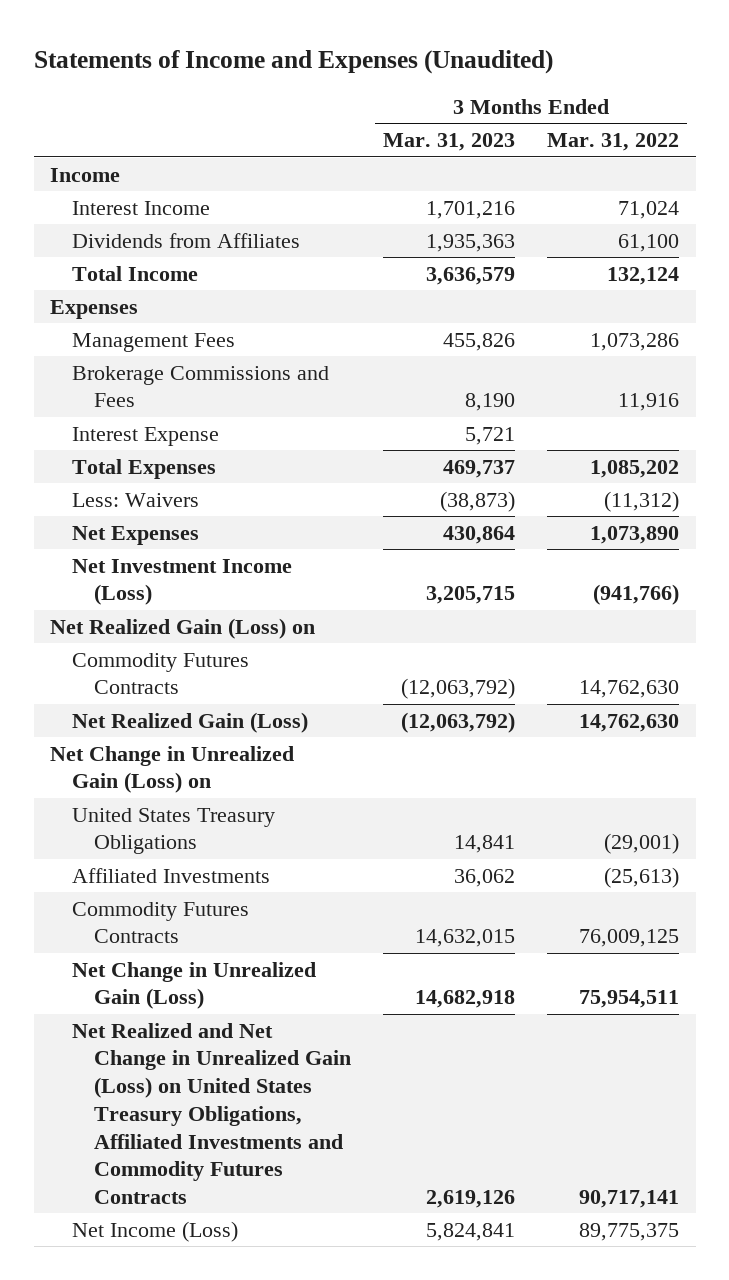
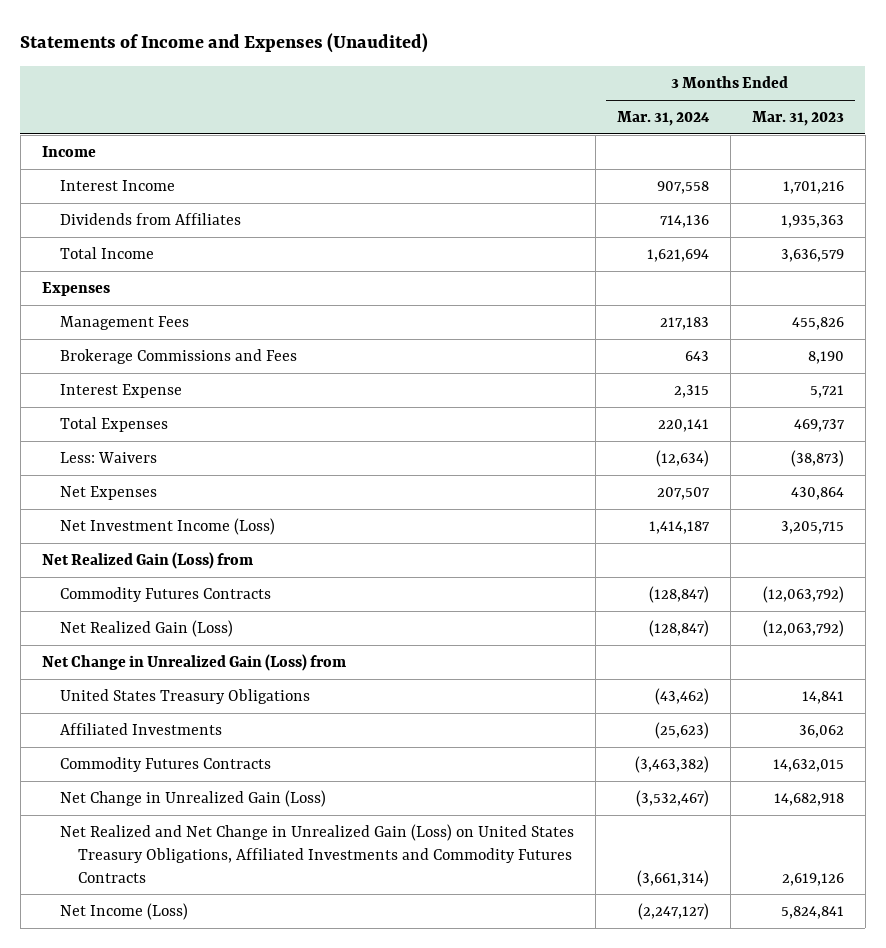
[547,133,680,152] Mar. 31, 2022 -> none
none -> [616,110,710,126] Mar. 31, 2024
[49,617,315,639] Net Realized Gain (Loss) on -> [41,551,253,569] Net Realized Gain (Loss) from
[49,745,294,794] Net Change in Unrealized Gain (Loss) on -> [41,653,346,671] Net Change in Unrealized Gain (Loss) from

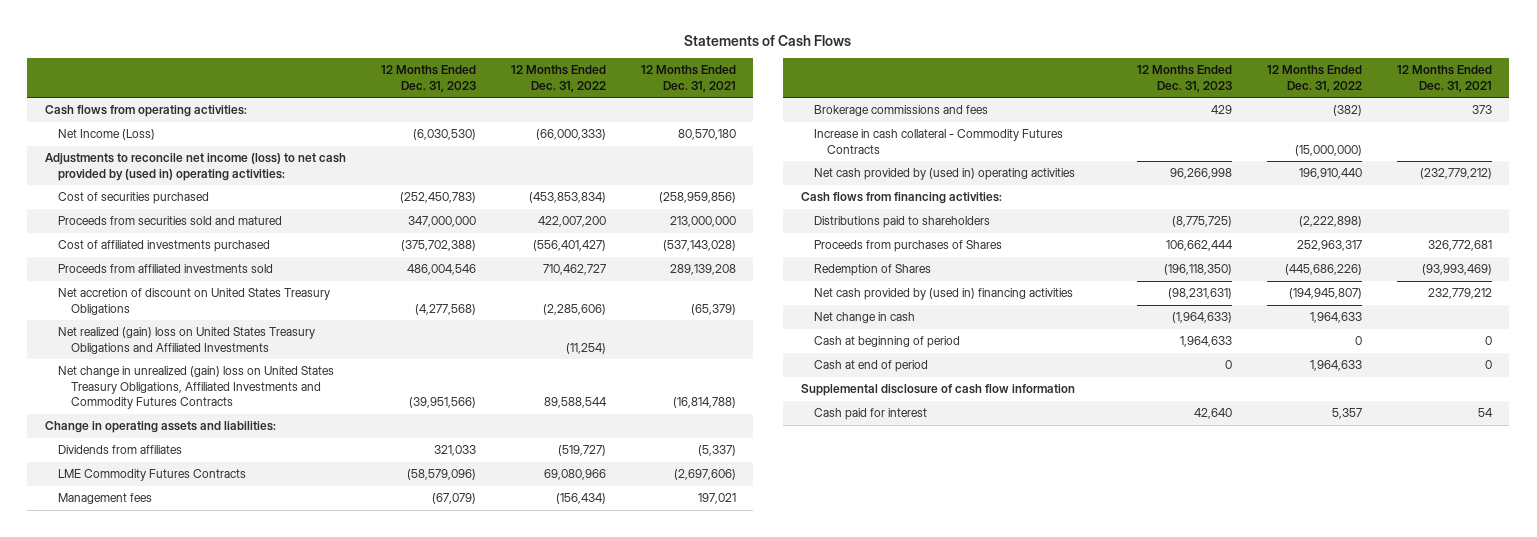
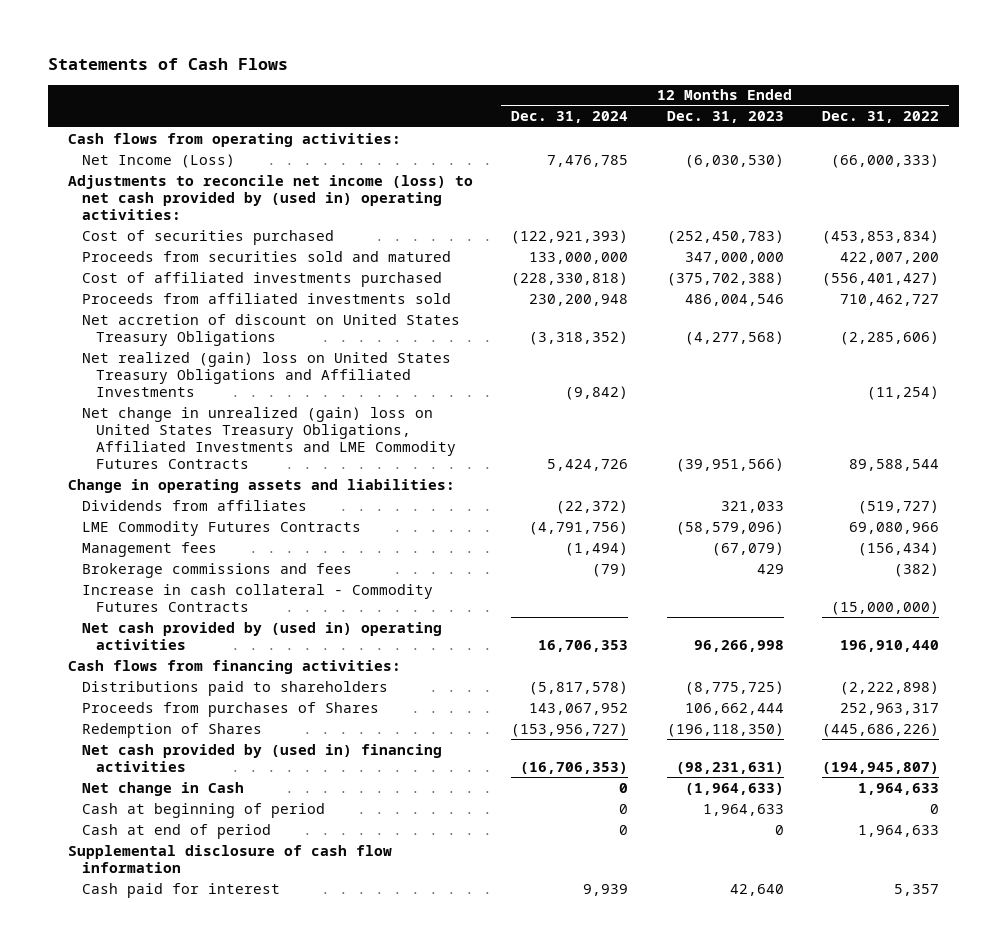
[640,65,736,92] 12 Months Ended Dec. 31, 2021 -> none
none -> [511,111,629,124] Dec. 31, 2024
[57,366,334,410] Net change in unrealized (gain) loss on United States Treasury Obligations, Affiliated Investments and Commodity Futures Contracts -> [81,406,457,469] Net change in unrealized (gain) loss on United States Treasury Obligations, Affiliated Investments and LME Commodity Futures Contracts
[813,312,915,324] Net change in cash -> [81,781,244,796] Net change in Cash

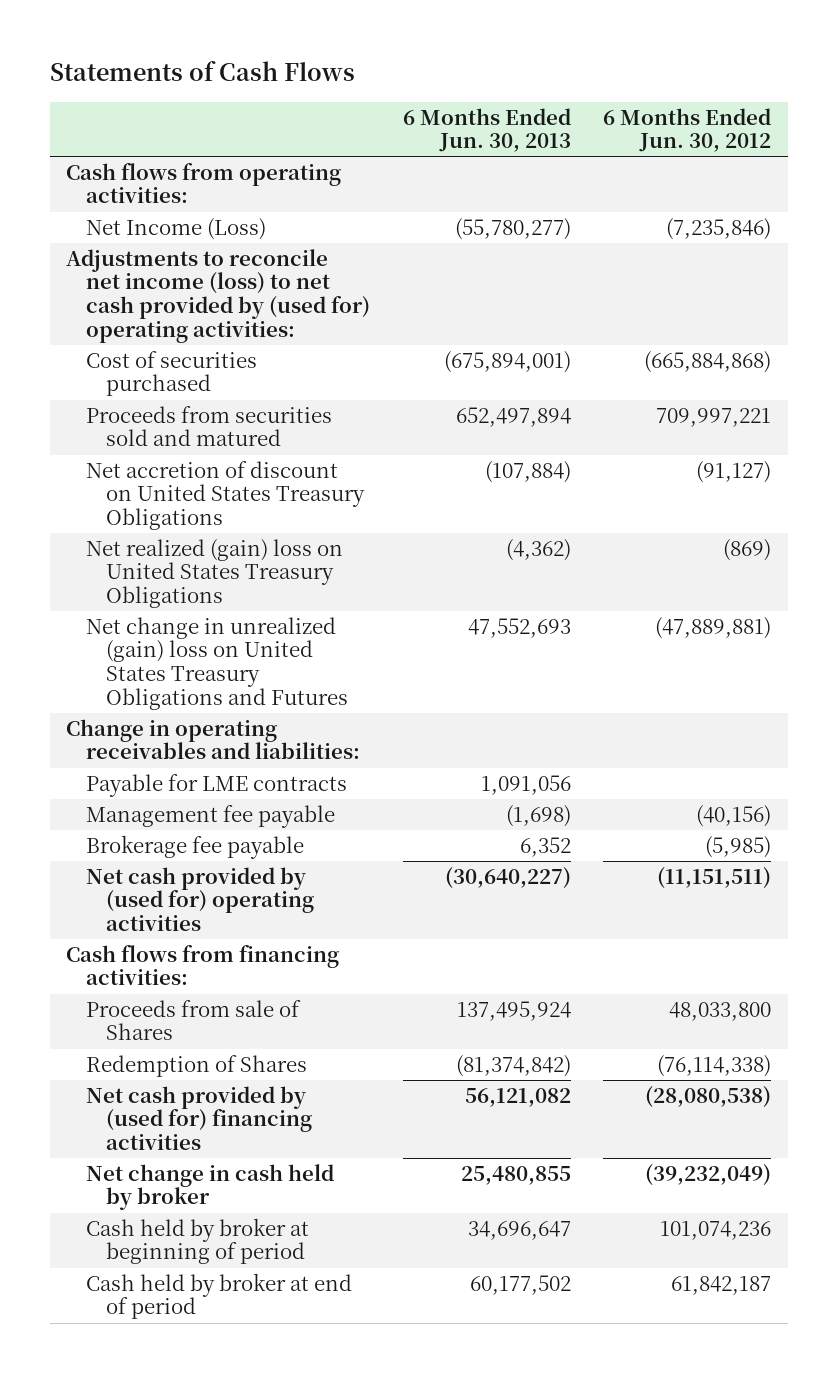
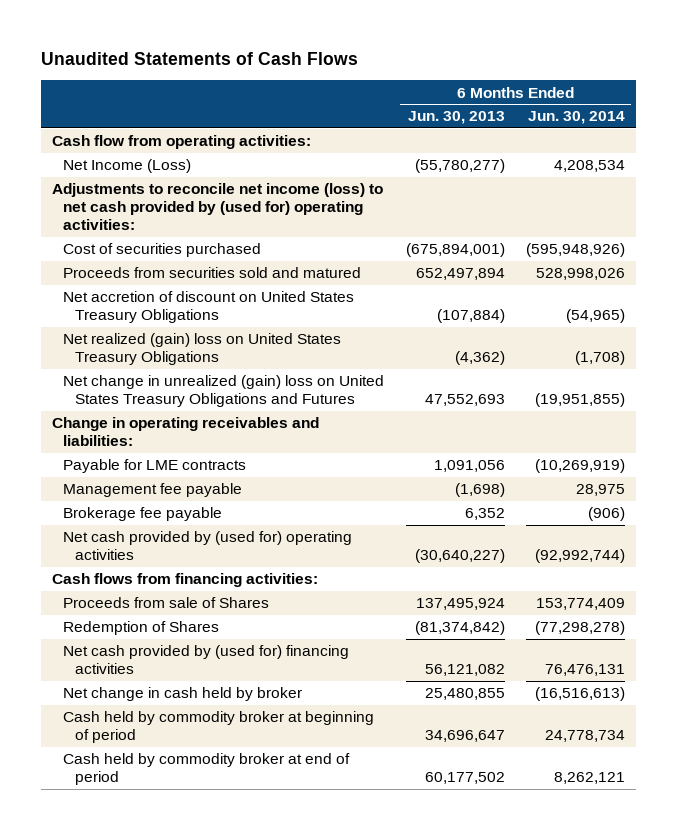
[49,61,355,82] Statements of Cash Flows -> [41,51,359,65] Unaudited Statements of Cash Flows
[603,107,772,153] 6 Months Ended Jun. 30, 2012 -> none
none -> [528,111,626,125] Jun. 30, 2014
[65,162,341,204] Cash flows from operating activities: -> [51,135,311,150] Cash flow from operating activities:
[85,1217,309,1265] Cash held by broker at beginning of period -> [63,711,375,744] Cash held by commodity broker at beginning of period
[85,1272,352,1320] Cash held by broker at end of period -> [63,753,351,786] Cash held by commodity broker at end of period

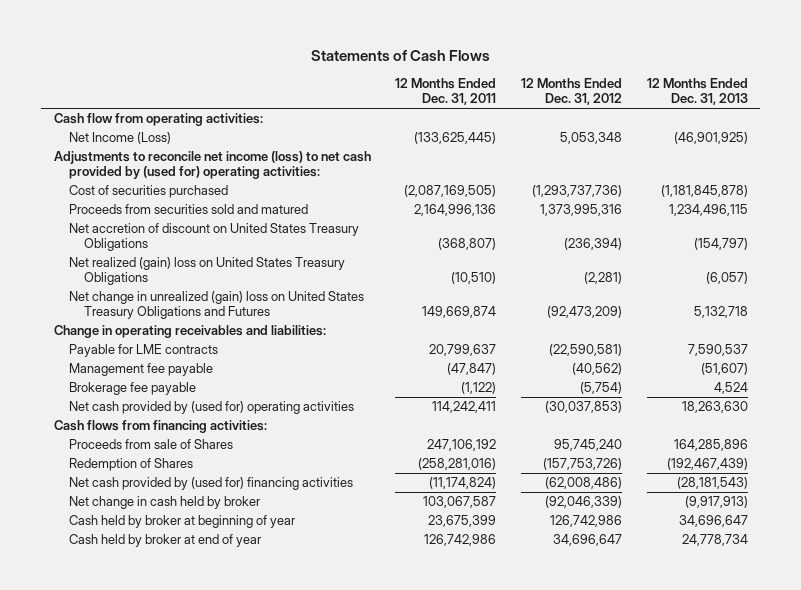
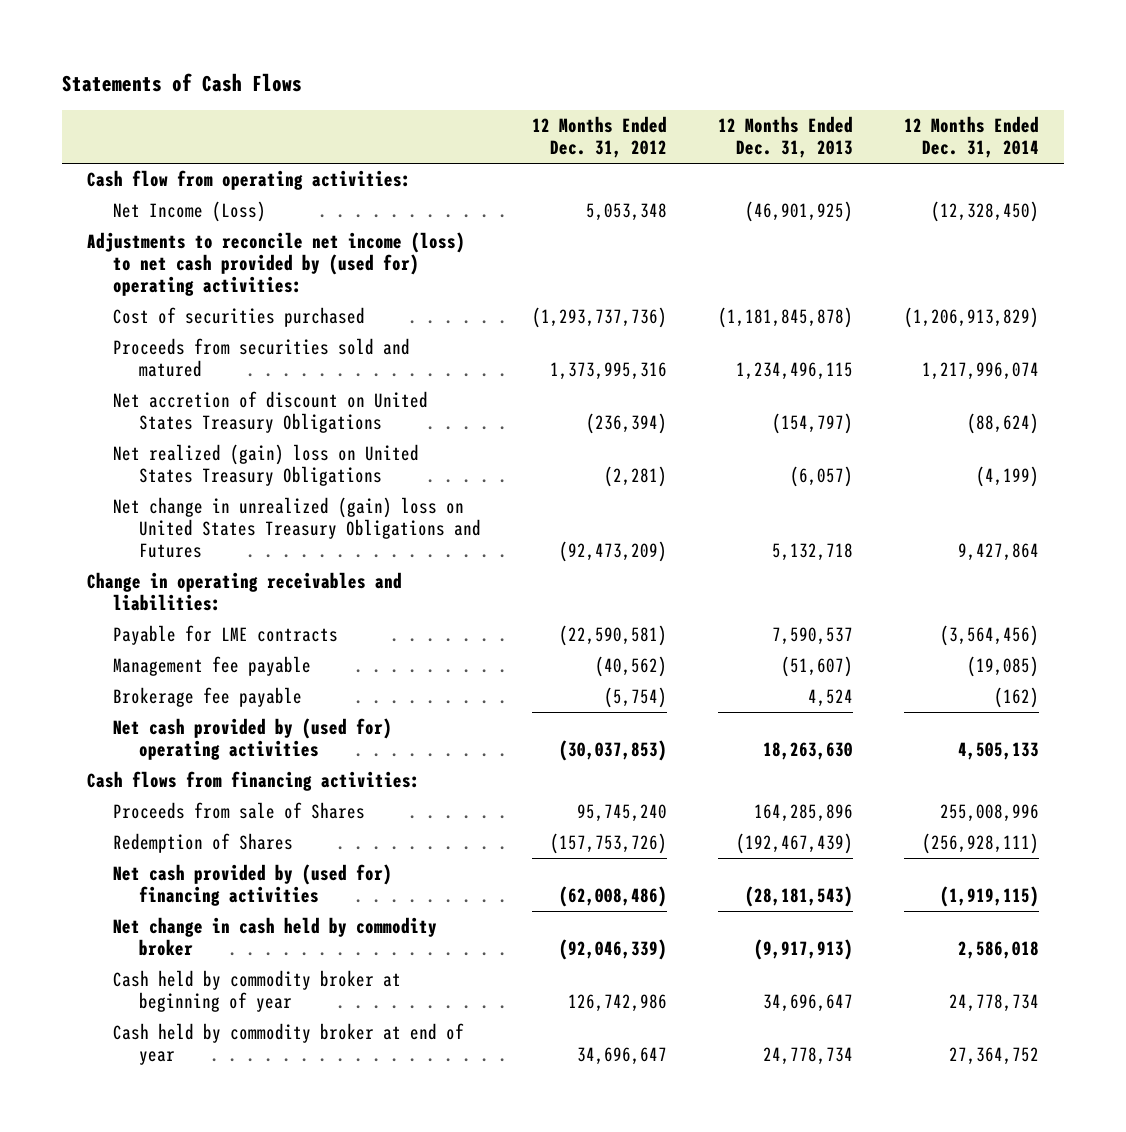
[395,78,497,106] 12 Months Ended Dec. 31, 2011 -> none
none -> [903,116,1039,158] 12 Months Ended Dec. 31, 2014
[68,496,260,510] Net change in cash held by broker -> [113,917,438,957] Net change in cash held by commodity broker
[68,515,295,529] Cash held by broker at beginning of year -> [113,970,402,1013] Cash held by commodity broker at beginning of year
[68,534,261,548] Cash held by broker at end of year -> [113,1023,465,1066] Cash held by commodity broker at end of year

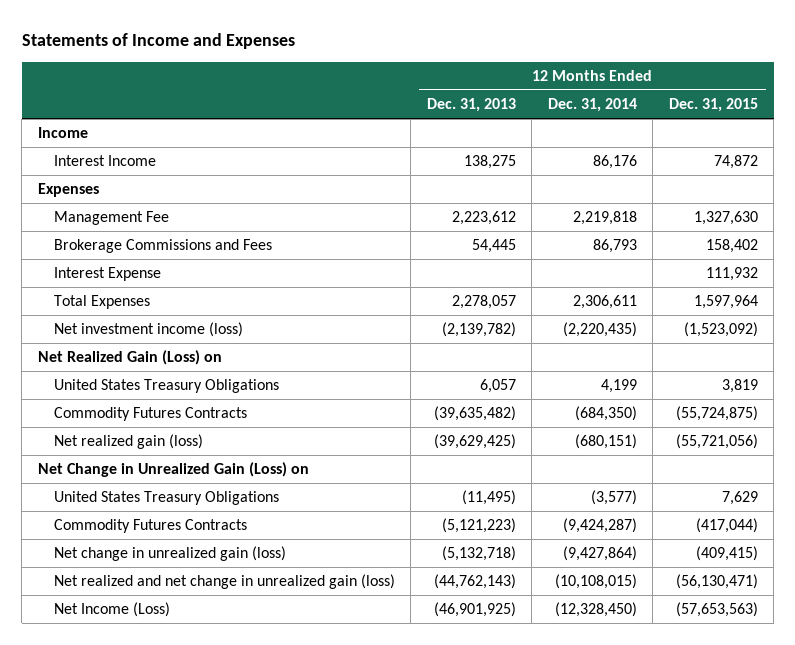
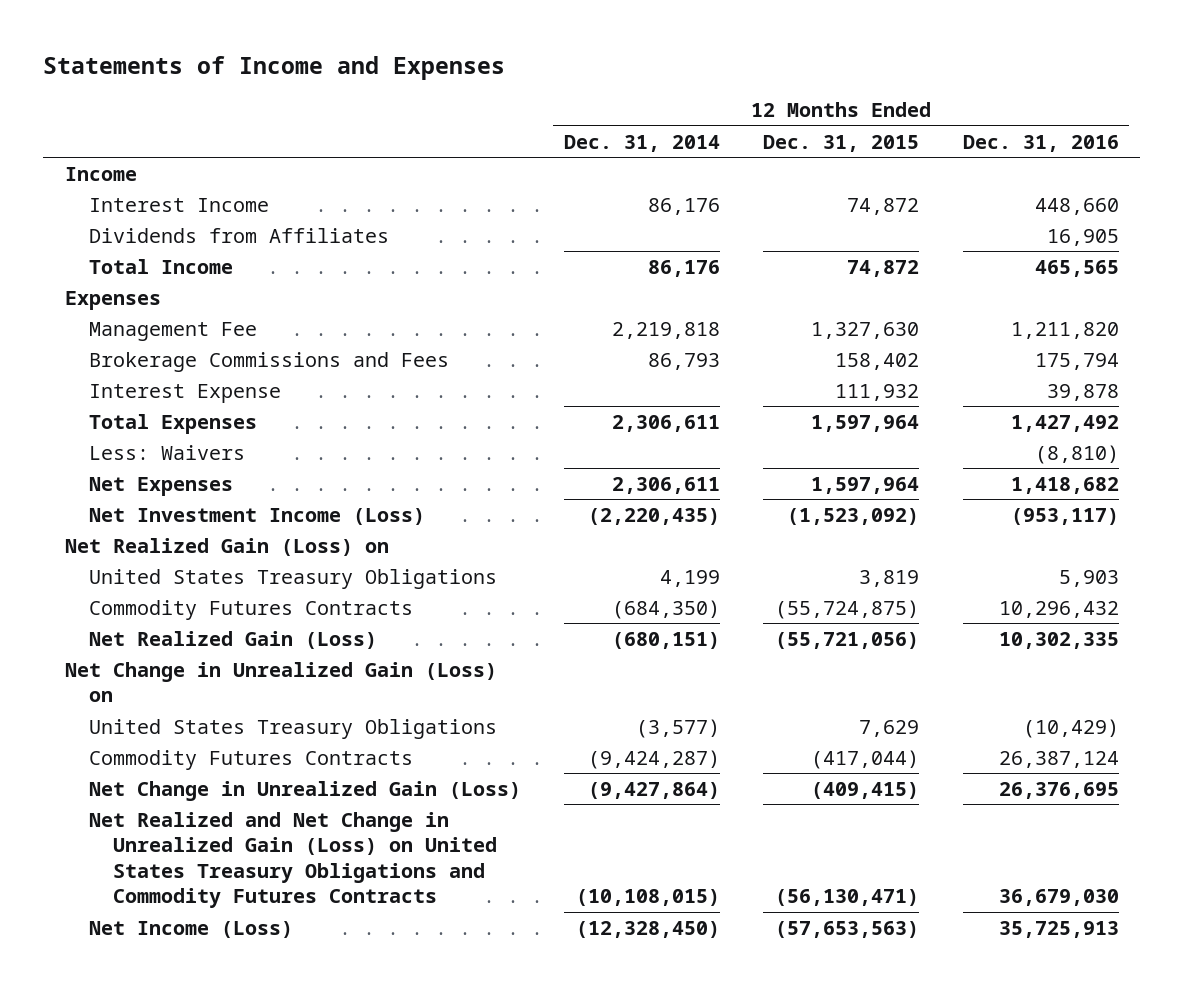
[426,98,516,113] Dec. 31, 2013 -> none
none -> [962,134,1119,152] Dec. 31, 2016
none -> [89,227,390,243] Dividends from Affiliates
none -> [89,258,234,274] Total Income
none -> [89,444,246,460] Less: Waivers
none -> [89,476,234,496] Net Expenses
[53,322,243,338] Net investment income (loss) -> [89,507,426,525] Net Investment Income (Loss)
[53,434,203,450] Net realized gain (loss) -> [89,630,378,649] Net Realized Gain (Loss)
[53,546,286,562] Net change in unrealized gain (loss) -> [89,780,522,801] Net Change in Unrealized Gain (Loss)
[53,574,395,590] Net realized and net change in unrealized gain (loss) -> [89,811,498,909] Net Realized and Net Change in Unrealized Gain (Loss) on United States Treasury Obligations and Commodity Futures Contracts

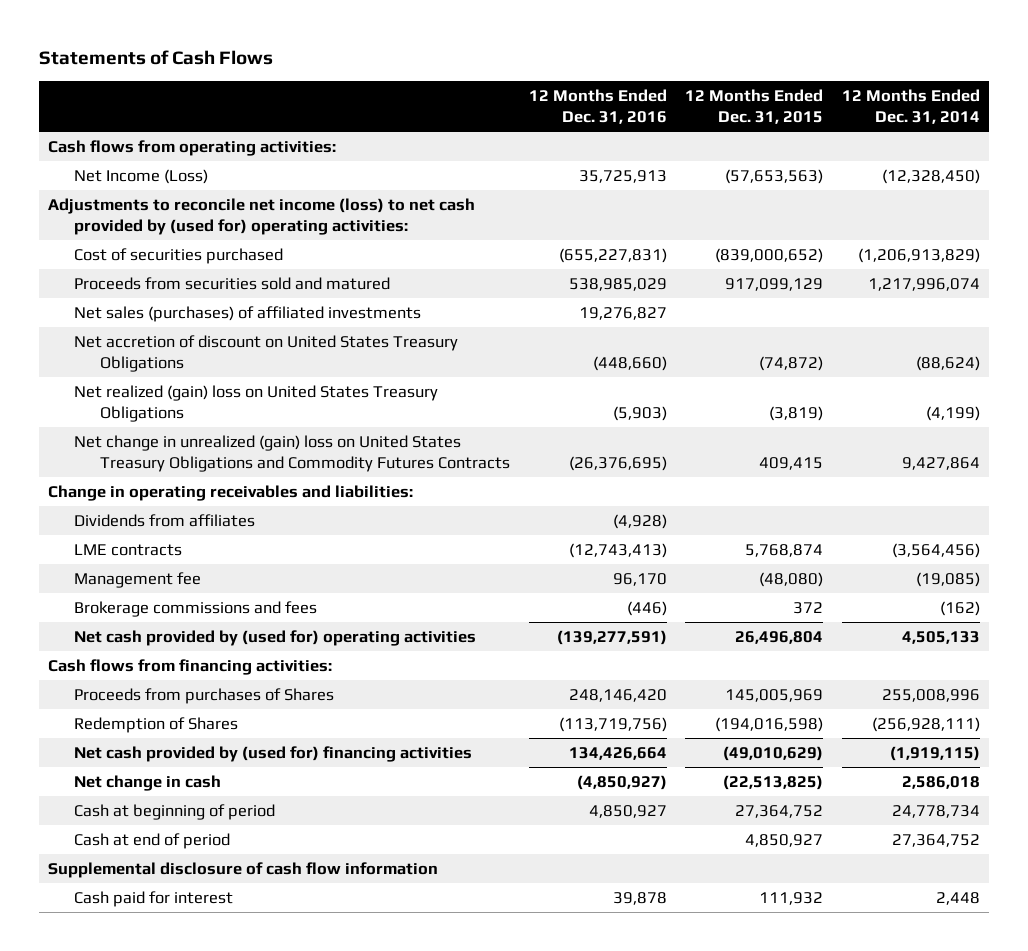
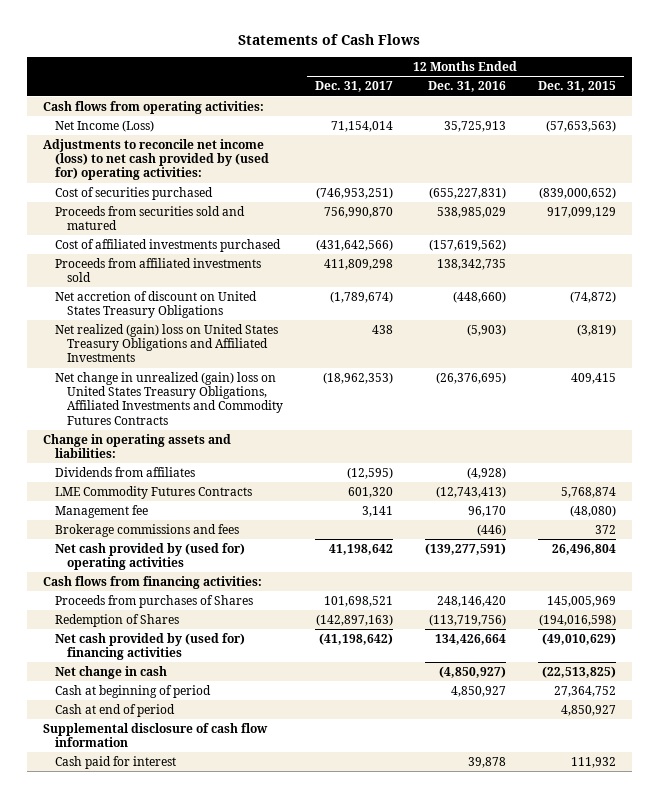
[841,88,980,124] 12 Months Ended Dec. 31, 2014 -> none
none -> [314,81,393,93] Dec. 31, 2017
[74,306,422,323] Net sales (purchases) of affiliated investments -> none
none -> [54,238,281,252] Cost of affiliated investments purchased
none -> [54,257,261,283] Proceeds from affiliated investments sold
[74,385,439,422] Net realized (gain) loss on United States Treasury Obligations -> [54,323,278,363] Net realized (gain) loss on United States Treasury Obligations and Affiliated Investments
[74,435,510,472] Net change in unrealized (gain) loss on United States Treasury Obligations and Commodity Futures Contracts -> [54,371,283,425] Net change in unrealized (gain) loss on United States Treasury Obligations, Affiliated Investments and Commodity Futures Contracts
[48,485,414,502] Change in operating receivables and liabilities: -> [42,433,231,459] Change in operating assets and liabilities:
[74,544,183,557] LME contracts -> [54,485,252,499] LME Commodity Futures Contracts

